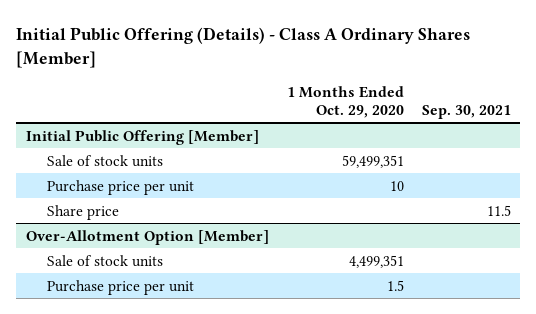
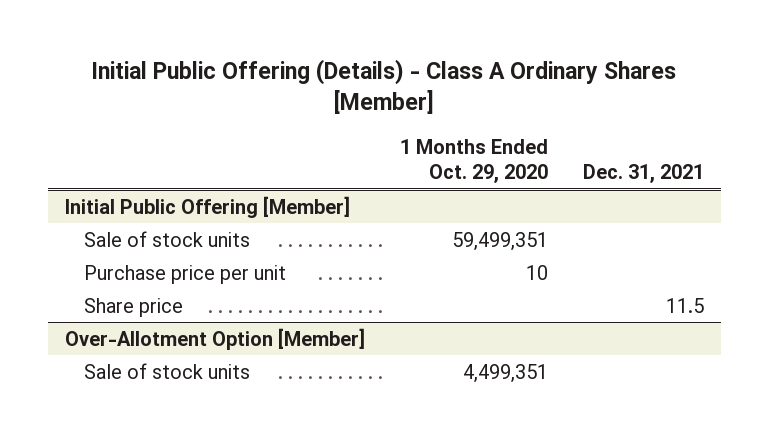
[421,104,511,119] Sep. 30, 2021 -> none
none -> [582,164,704,184] Dec. 31, 2021
[46,279,194,295] Purchase price per unit -> none

